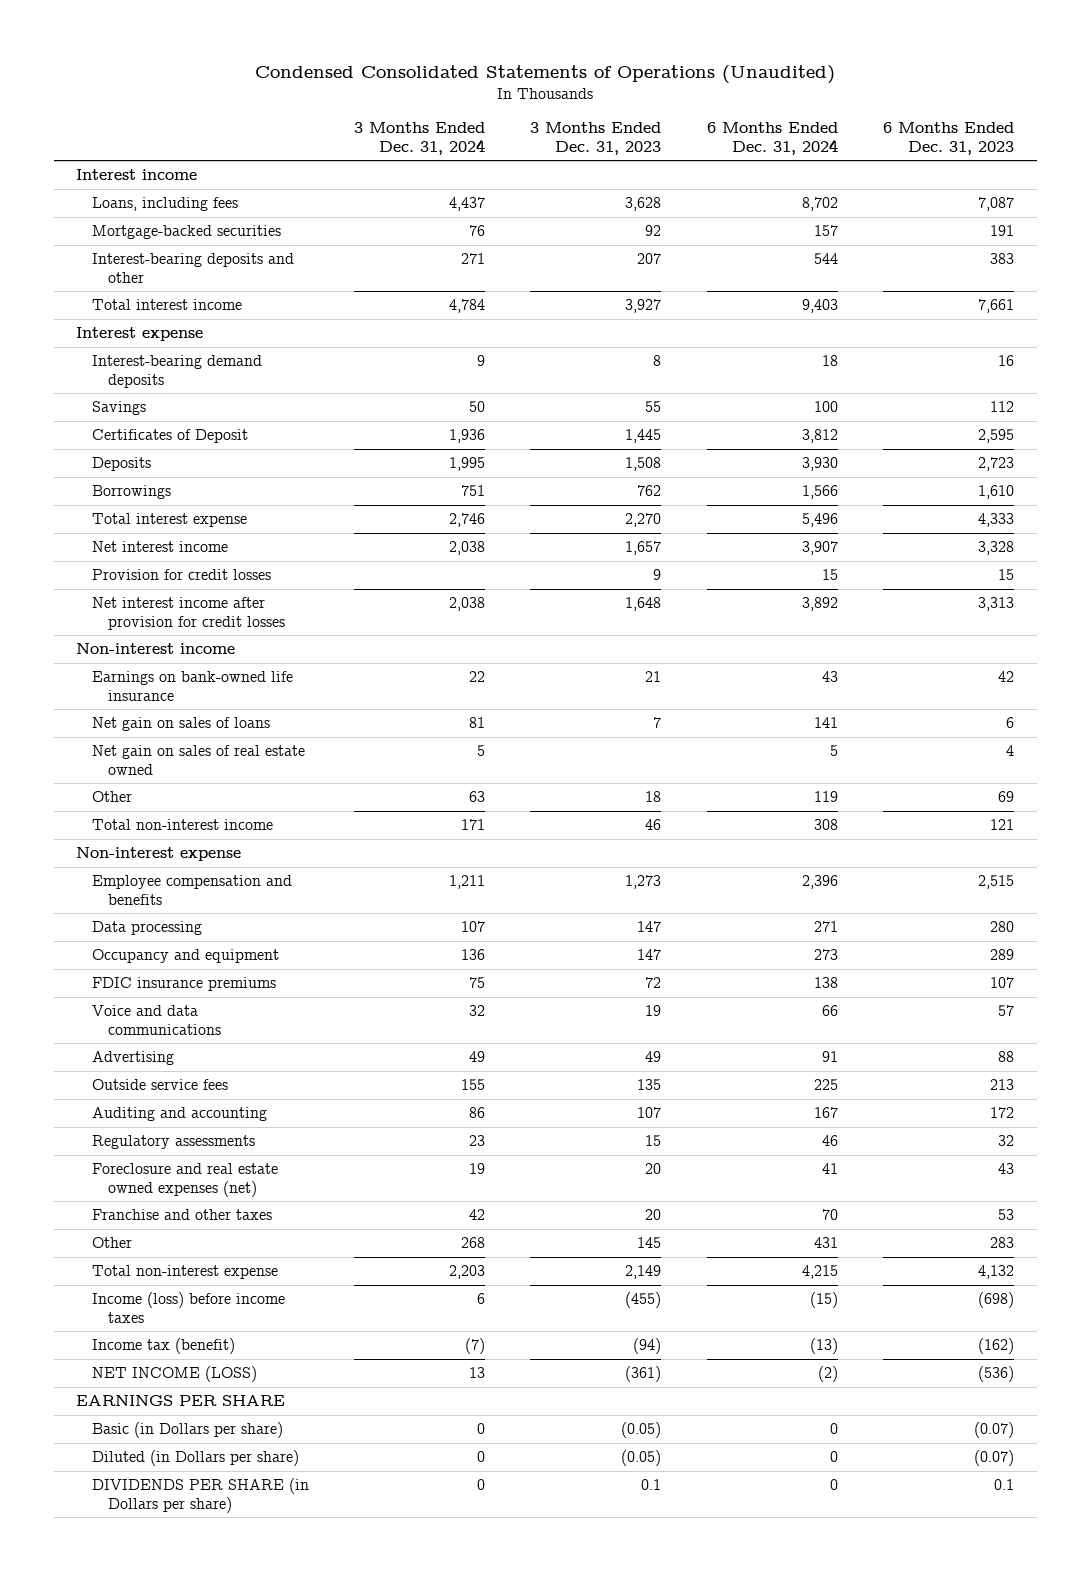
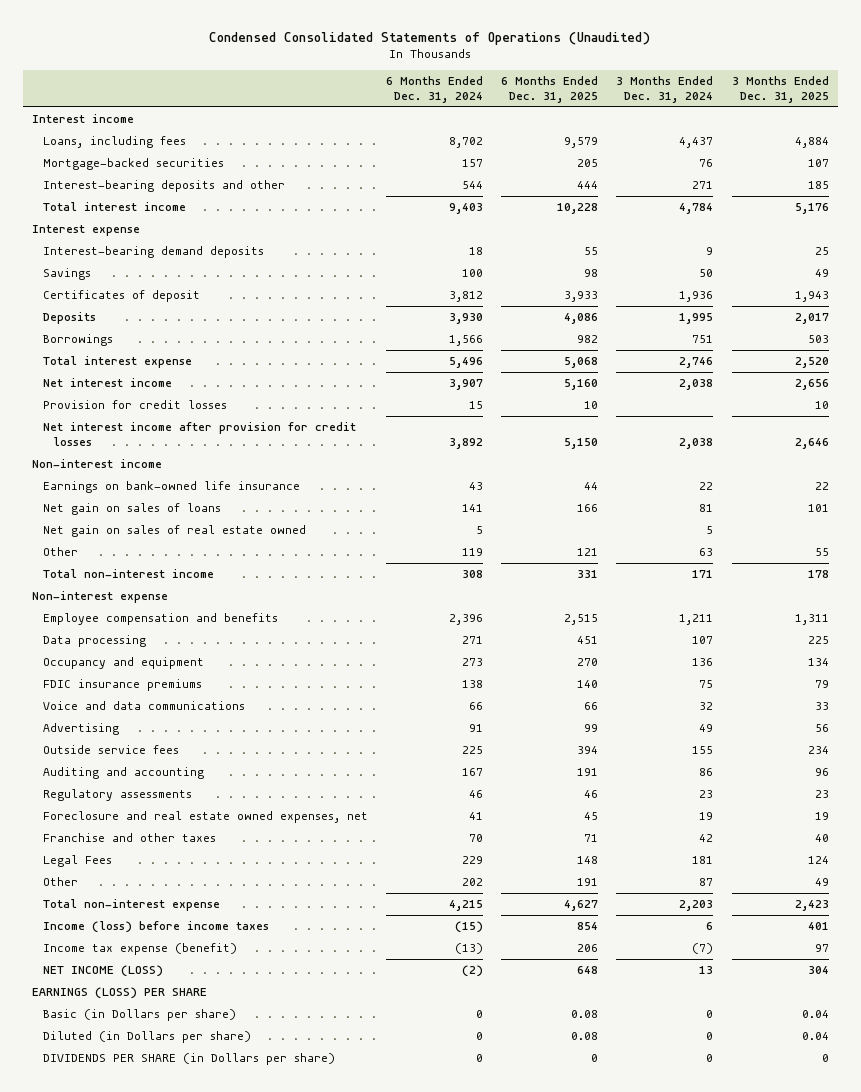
[530,122,662,155] 3 Months Ended Dec. 31, 2023 -> none
[883,122,1015,155] 6 Months Ended Dec. 31, 2023 -> none
none -> [501,76,599,104] 6 Months Ended Dec. 31, 2025
none -> [731,76,829,104] 3 Months Ended Dec. 31, 2025
[91,429,248,444] Certificates of Deposit -> [42,289,200,302] Certificates of deposit
[91,1163,278,1197] Foreclosure and real estate owned expenses (net) -> [42,810,368,823] Foreclosure and real estate owned expenses, net
none -> [42,854,112,867] Legal Fees
[461,1237,486,1249] 268 -> [699,877,714,886] 87
[813,1237,838,1249] 431 -> [461,877,483,886] 202
[91,1338,235,1355] Income tax (benefit) -> [42,942,237,955] Income tax expense (benefit)
[76,1395,286,1407] EARNINGS PER SHARE -> [31,986,207,999] EARNINGS (LOSS) PER SHARE

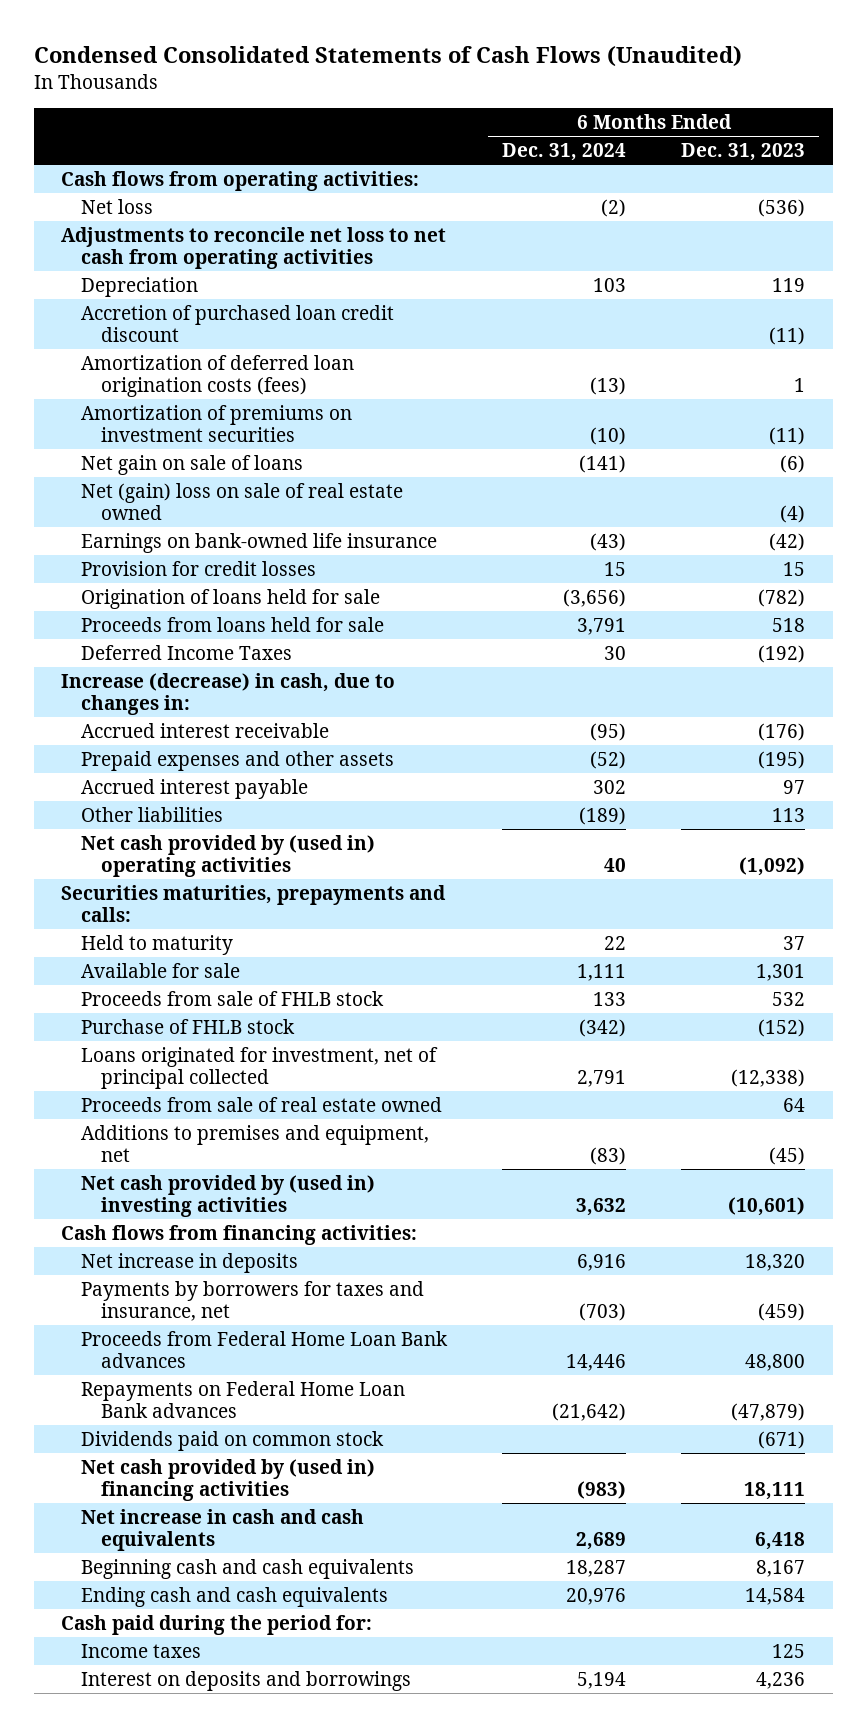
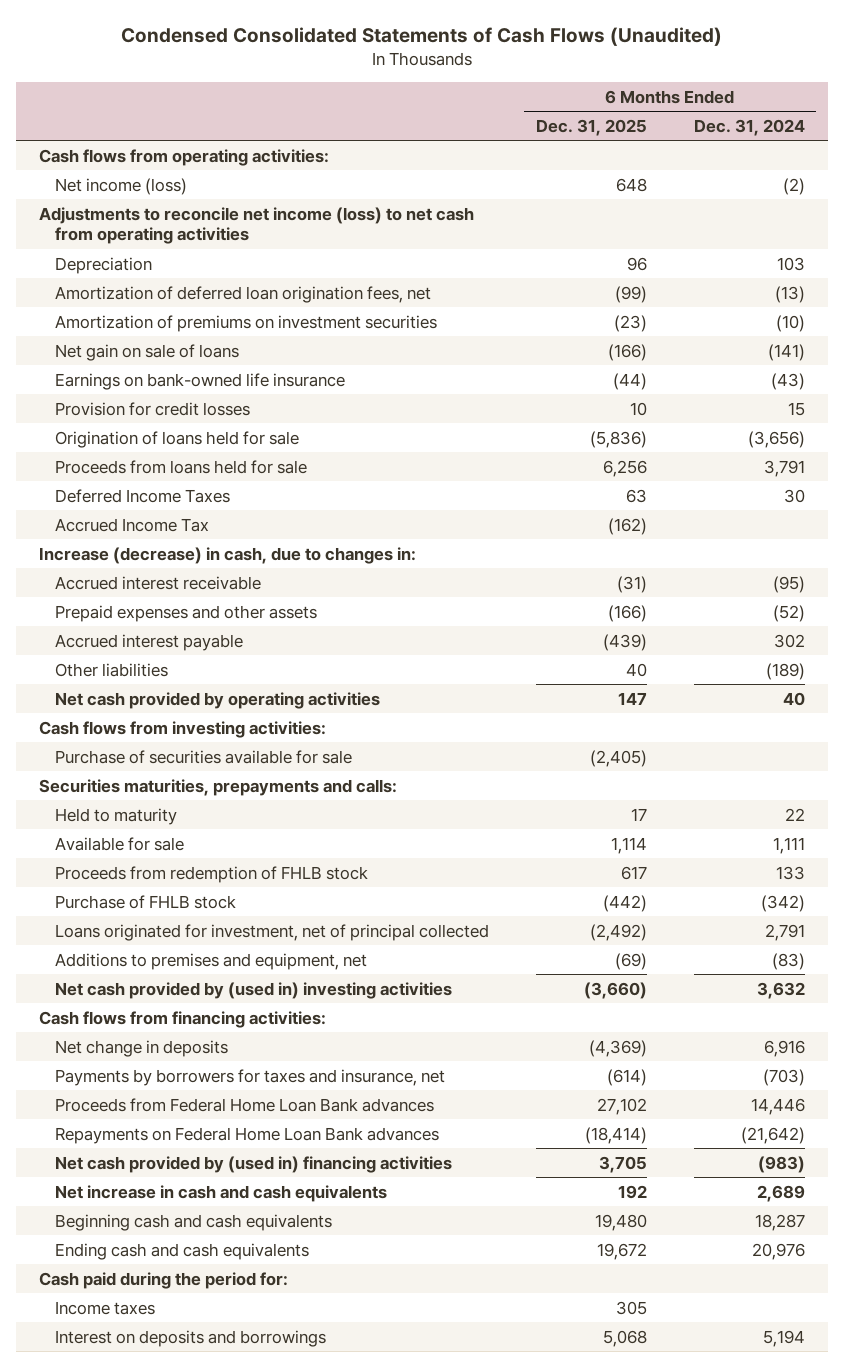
[681,143,806,162] Dec. 31, 2023 -> none
none -> [535,118,647,136] Dec. 31, 2025
[80,198,153,214] Net loss -> [54,177,187,195] Net income (loss)
[61,226,447,269] Adjustments to reconcile net loss to net cash from operating activities -> [39,206,475,245] Adjustments to reconcile net income (loss) to net cash from operating activities
[80,304,394,342] Accretion of purchased loan credit discount -> none
[80,354,354,397] Amortization of deferred loan origination costs (fees) -> [54,285,431,303] Amortization of deferred loan origination fees, net
[80,482,403,520] Net (gain) loss on sale of real estate owned -> none
none -> [54,517,209,532] Accrued Income Tax
[80,834,375,877] Net cash provided by (used in) operating activities -> [54,691,380,709] Net cash provided by operating activities
none -> [39,720,327,738] Cash flows from investing activities:
none -> [54,749,352,764] Purchase of securities available for sale
[80,990,384,1006] Proceeds from sale of FHLB stock -> [54,865,368,883] Proceeds from redemption of FHLB stock
[80,1096,442,1112] Proceeds from sale of real estate owned -> none
[80,1252,298,1273] Net increase in deposits -> [54,1039,228,1057] Net change in deposits
[80,1430,384,1451] Dividends paid on common stock -> none

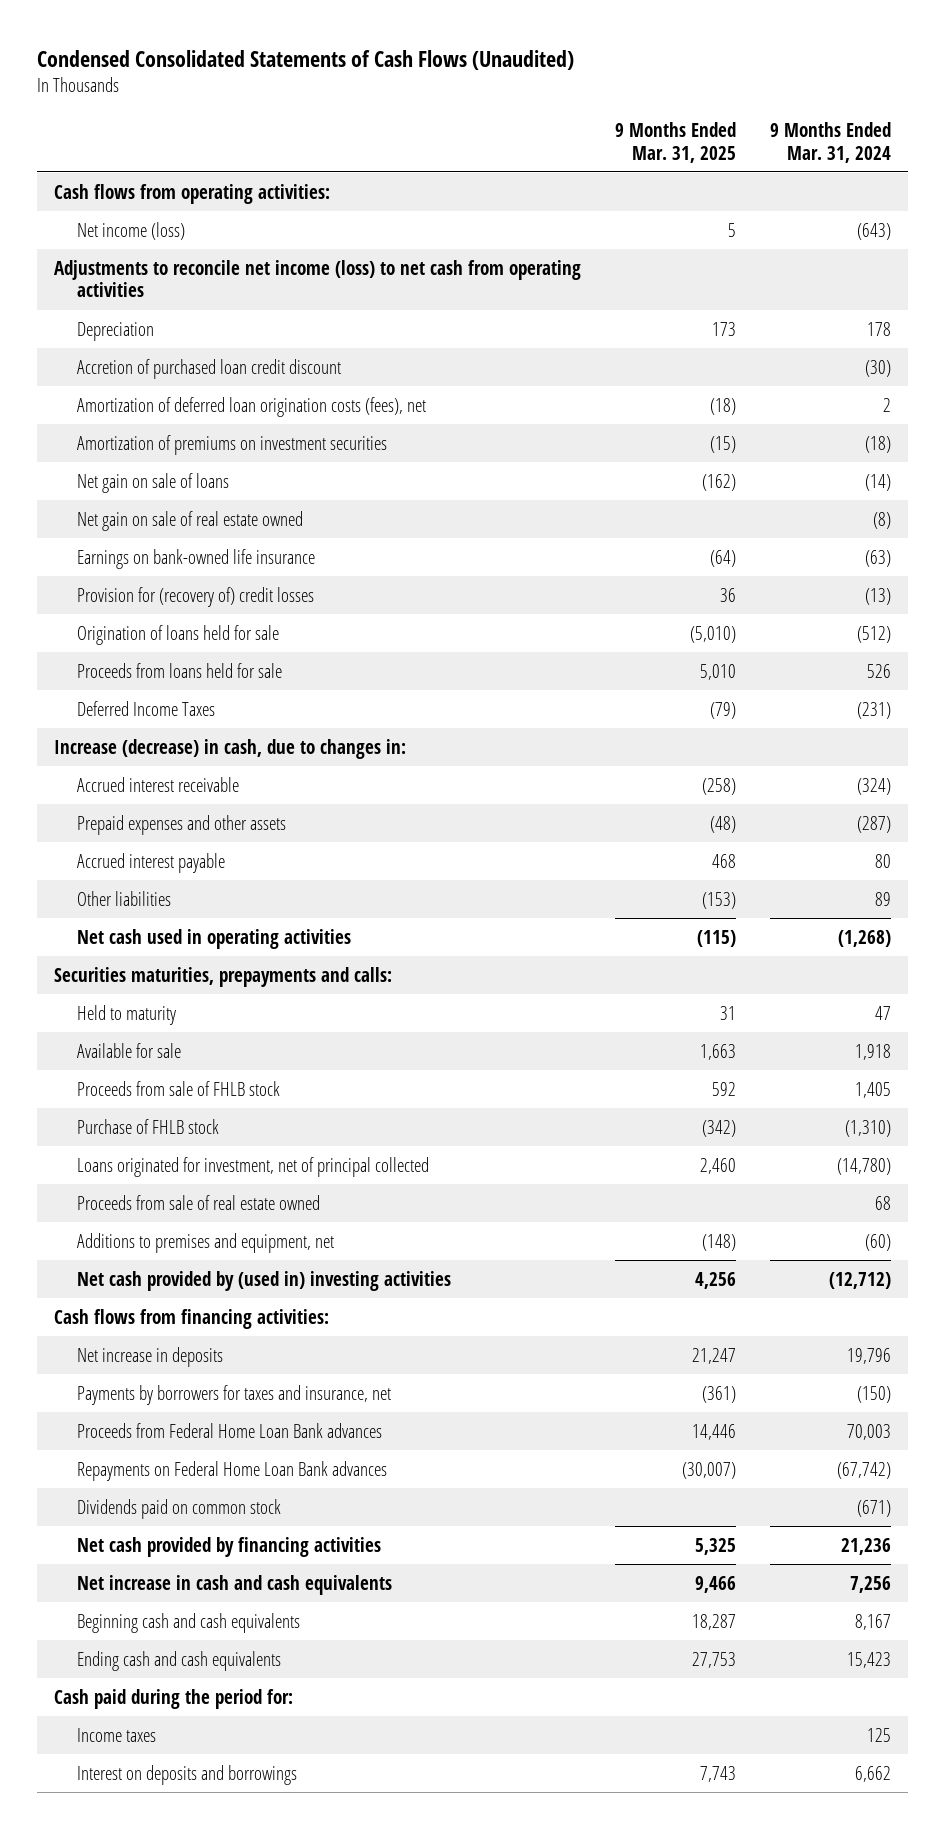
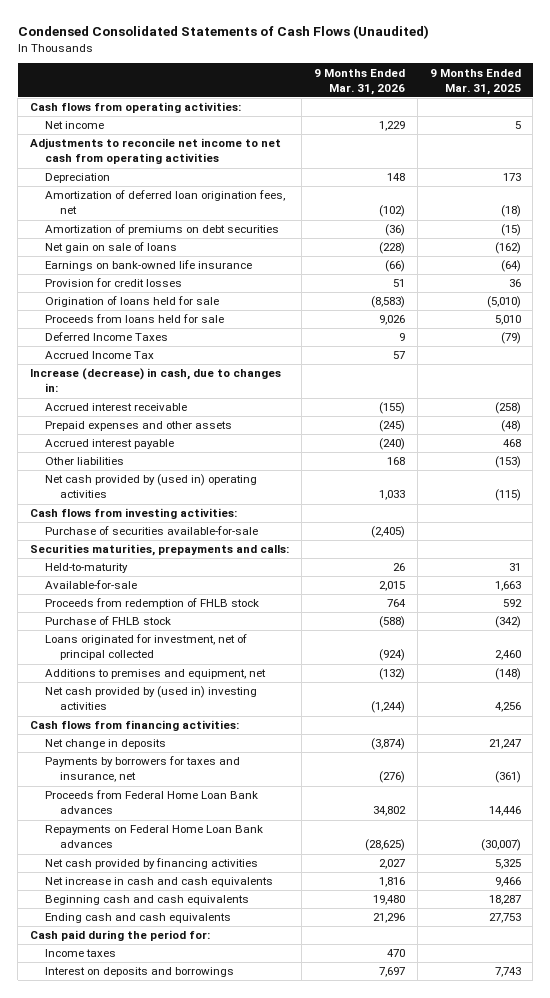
[770,121,892,163] 9 Months Ended Mar. 31, 2024 -> none
none -> [313,68,405,95] 9 Months Ended Mar. 31, 2026
[76,221,185,240] Net income (loss) -> [45,121,105,130] Net income
[54,259,582,298] Adjustments to reconcile net income (loss) to net cash from operating activities -> [29,138,281,165] Adjustments to reconcile net income to net cash from operating activities
[76,358,341,379] Accretion of purchased loan credit discount -> none
[76,396,426,417] Amortization of deferred loan origination costs (fees), net -> [45,190,286,215] Amortization of deferred loan origination fees, net
[76,434,387,455] Amortization of premiums on investment securities -> [45,224,280,236] Amortization of premiums on debt securities
[76,510,303,531] Net gain on sale of real estate owned -> none
[76,586,314,607] Provision for (recovery of) credit losses -> [45,278,183,288] Provision for credit losses
none -> [45,351,155,360] Accrued Income Tax
[76,928,351,949] Net cash used in operating activities -> [45,474,258,499] Net cash provided by (used in) operating activities
none -> [29,508,237,520] Cash flows from investing activities:
none -> [45,526,259,536] Purchase of securities available-for-sale
[76,1004,176,1025] Held to maturity -> [45,563,129,574] Held-to-maturity
[76,1042,181,1058] Available for sale -> [45,580,138,590] Available-for-sale
[76,1080,280,1096] Proceeds from sale of FHLB stock -> [45,598,260,610] Proceeds from redemption of FHLB stock
[76,1194,320,1210] Proceeds from sale of real estate owned -> none
[76,1346,223,1367] Net increase in deposits -> [45,739,167,750] Net change in deposits
[76,1498,281,1519] Dividends paid on common stock -> none

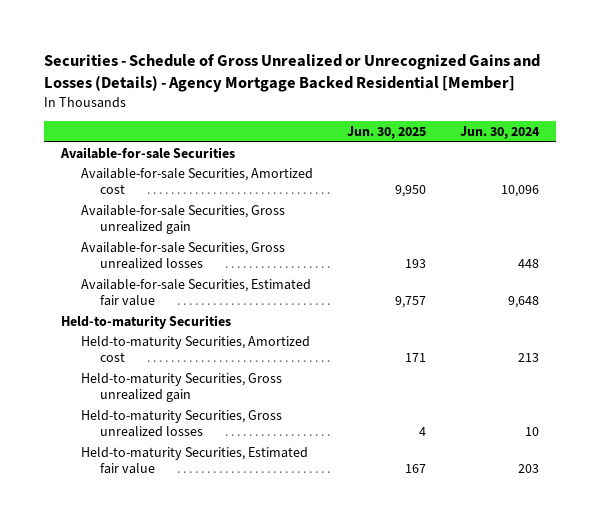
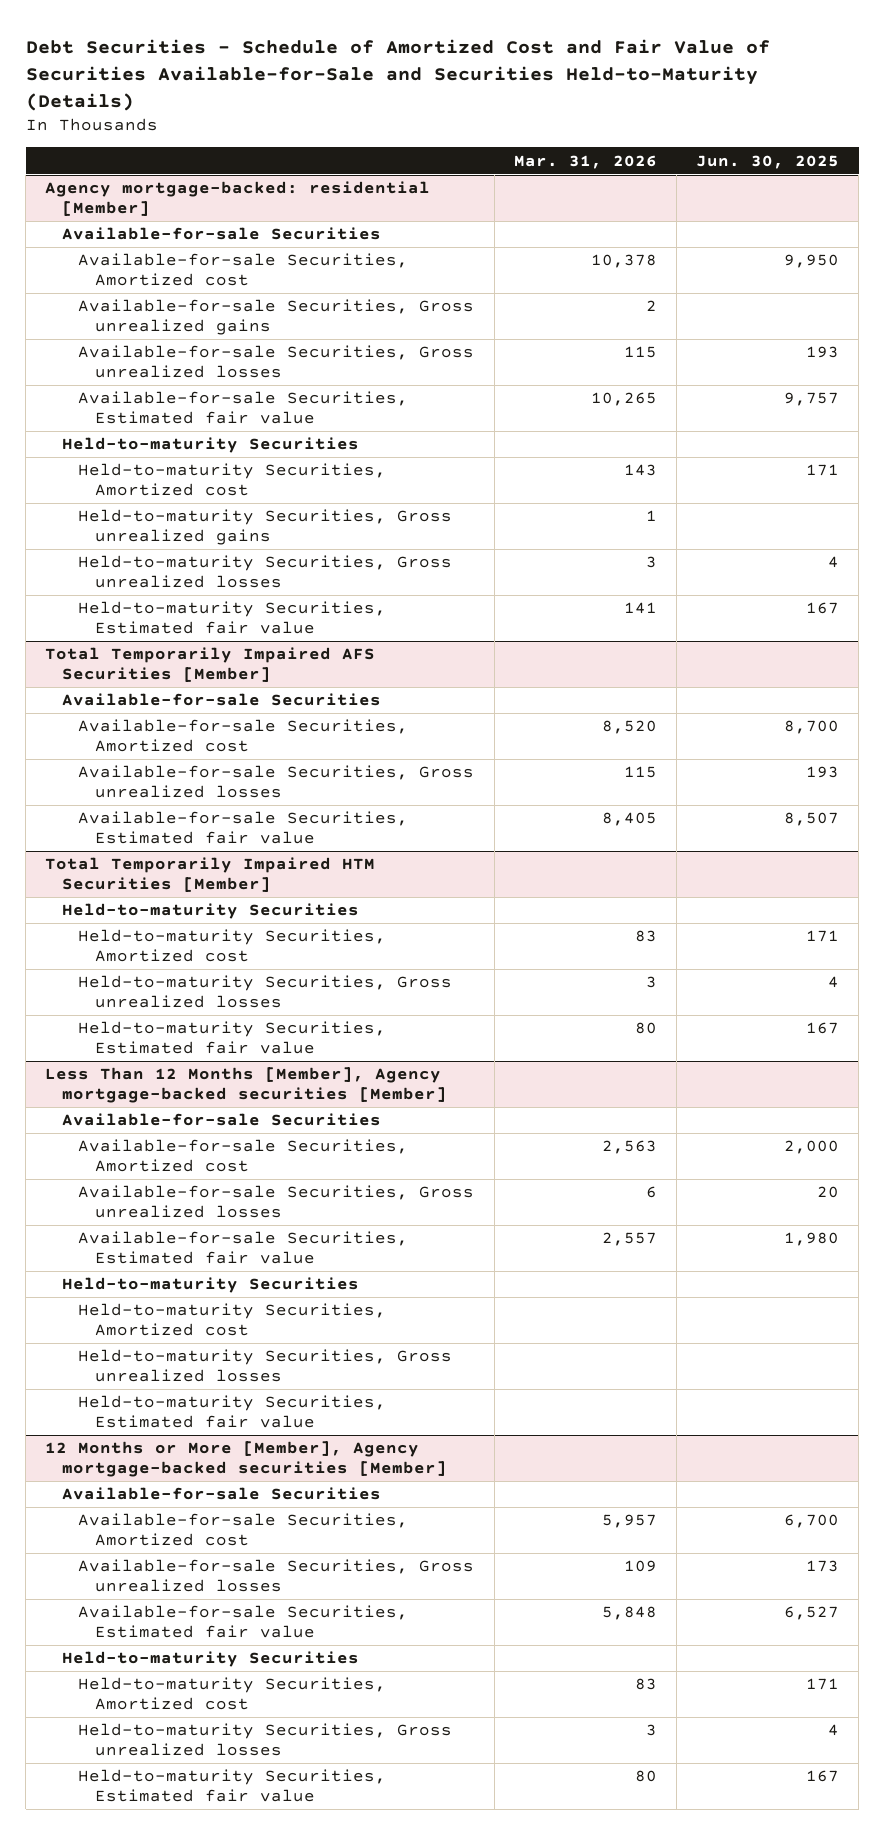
[44,54,541,93] Securities - Schedule of Gross Unrealized or Unrecognized Gains and Losses (Details) - Agency Mortgage Backed Residential [Member] -> [25,38,770,111] Debt Securities - Schedule of Amortized Cost and Fair Value of Securities Available-for-Sale and Securities Held-to-Maturity (Details)
[459,126,540,140] Jun. 30, 2024 -> none
none -> [513,154,657,169] Mar. 31, 2026
none -> [45,181,431,217] Agency mortgage-backed: residential [Member]
[80,204,285,235] Available-for-sale Securities, Gross unrealized gain -> [78,299,475,336] Available-for-sale Securities, Gross unrealized gains
[80,372,282,403] Held-to-maturity Securities, Gross unrealized gain -> [78,509,453,546] Held-to-maturity Securities, Gross unrealized gains
none -> [45,647,376,683] Total Temporarily Impaired AFS Securities [Member]
none -> [61,693,381,707] Available-for-sale Securities
none -> [78,719,409,753] Available-for-sale Securities, Amortized cost
none -> [78,765,475,799] Available-for-sale Securities, Gross unrealized losses
none -> [78,811,409,845] Available-for-sale Securities, Estimated fair value
none -> [45,857,376,893] Total Temporarily Impaired HTM Securities [Member]
none -> [61,903,359,920] Held-to-maturity Securities
none -> [78,929,387,963] Held-to-maturity Securities, Amortized cost
none -> [78,975,453,1009] Held-to-maturity Securities, Gross unrealized losses
none -> [78,1021,387,1055] Held-to-maturity Securities, Estimated fair value
none -> [45,1067,447,1104] Less Than 12 Months [Member], Agency mortgage-backed securities [Member]
none -> [61,1113,381,1127] Available-for-sale Securities
none -> [78,1139,409,1173] Available-for-sale Securities, Amortized cost
none -> [78,1185,475,1219] Available-for-sale Securities, Gross unrealized losses
none -> [78,1231,409,1265] Available-for-sale Securities, Estimated fair value
none -> [61,1277,359,1294] Held-to-maturity Securities
none -> [78,1303,387,1337] Held-to-maturity Securities, Amortized cost
none -> [78,1349,453,1383] Held-to-maturity Securities, Gross unrealized losses
none -> [78,1395,387,1429] Held-to-maturity Securities, Estimated fair value
none -> [45,1441,447,1478] 12 Months or More [Member], Agency mortgage-backed securities [Member]
none -> [61,1487,381,1501] Available-for-sale Securities
none -> [78,1513,409,1547] Available-for-sale Securities, Amortized cost
none -> [78,1559,475,1593] Available-for-sale Securities, Gross unrealized losses
none -> [78,1605,409,1639] Available-for-sale Securities, Estimated fair value
none -> [61,1651,359,1668] Held-to-maturity Securities
none -> [78,1677,387,1711] Held-to-maturity Securities, Amortized cost
none -> [78,1723,453,1757] Held-to-maturity Securities, Gross unrealized losses
none -> [78,1769,387,1803] Held-to-maturity Securities, Estimated fair value

